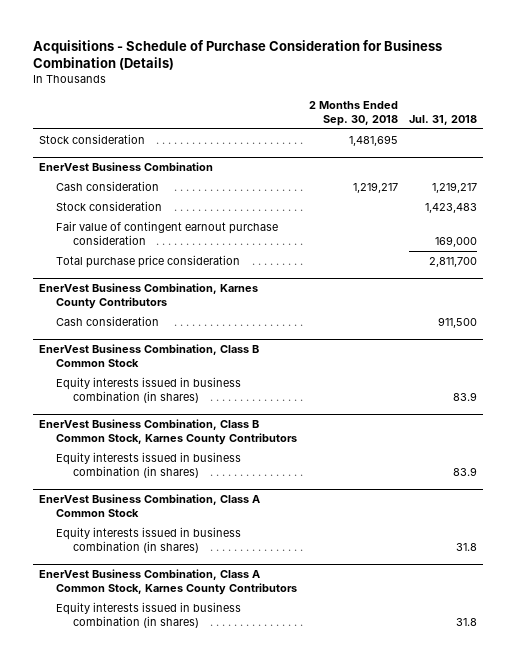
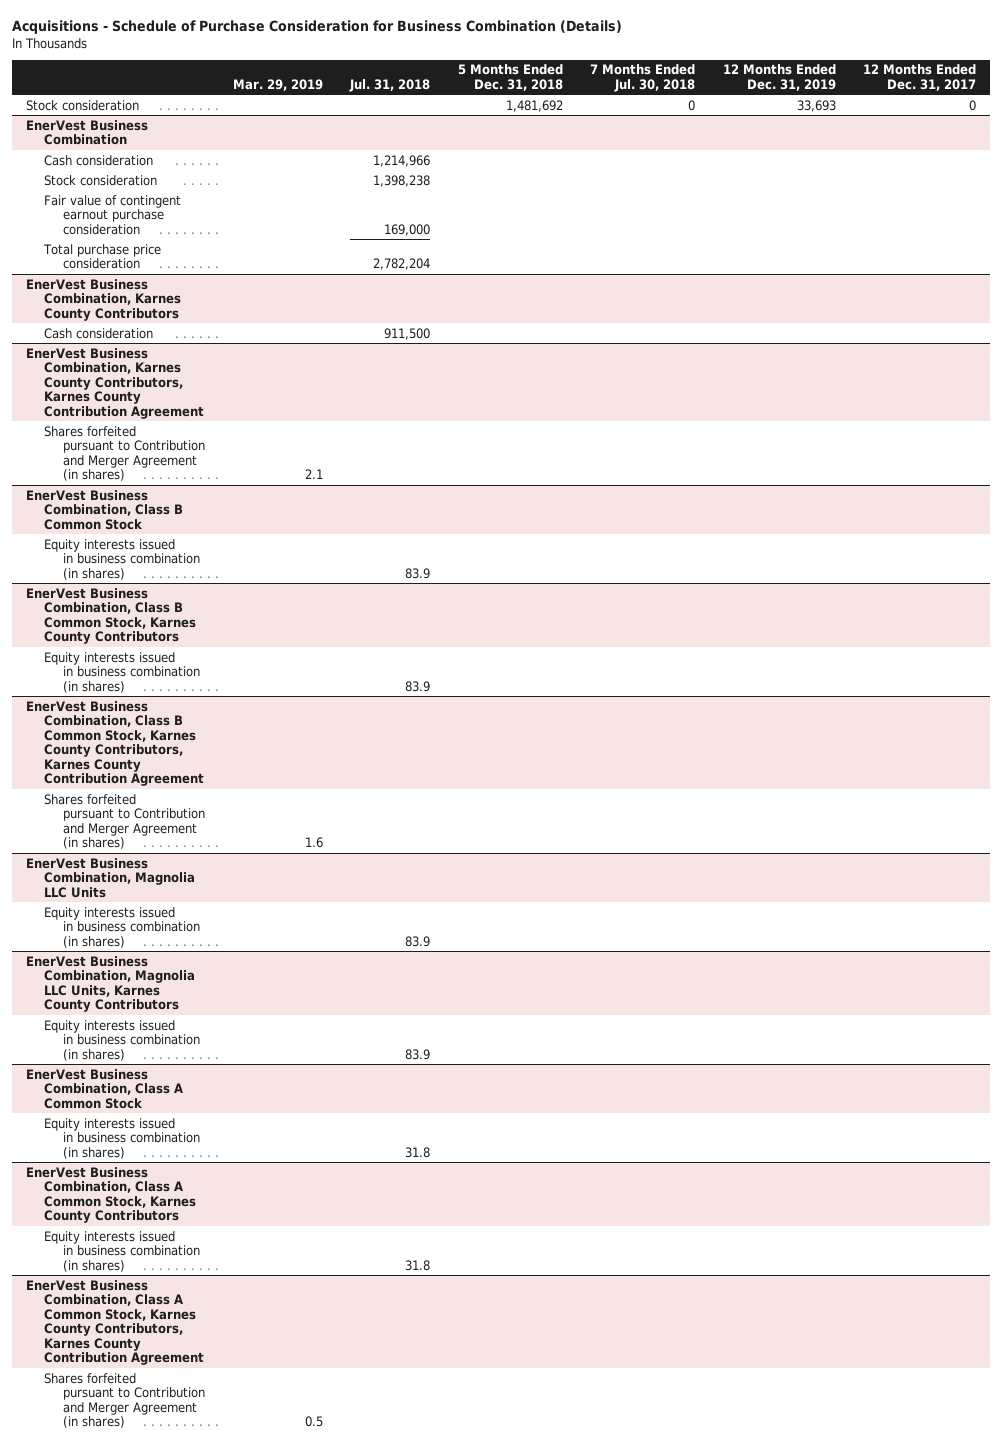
[308,100,398,126] 2 Months Ended Sep. 30, 2018 -> none
none -> [232,78,323,91] Mar. 29, 2019
none -> [457,64,563,91] 5 Months Ended Dec. 31, 2018
none -> [590,64,696,92] 7 Months Ended Jul. 30, 2018
none -> [722,64,836,91] 12 Months Ended Dec. 31, 2019
none -> [862,64,976,91] 12 Months Ended Dec. 31, 2017
[432,182,478,194] 1,219,217 -> [373,154,431,167] 1,214,966
[425,203,478,214] 1,423,483 -> [373,174,431,187] 1,398,238
[429,257,478,268] 2,811,700 -> [373,258,431,271] 2,782,204
none -> [25,347,205,419] EnerVest Business Combination, Karnes County Contributors, Karnes County Contribution Agreement
none -> [44,425,206,482] Shares forfeited pursuant to Contribution and Merger Agreement (in shares)
none -> [25,700,205,787] EnerVest Business Combination, Class B Common Stock, Karnes County Contributors, Karnes County Contribution Agreement
none -> [44,793,206,850] Shares forfeited pursuant to Contribution and Merger Agreement (in shares)
none -> [25,857,196,898] EnerVest Business Combination, Magnolia LLC Units
none -> [44,906,201,948] Equity interests issued in business combination (in shares)
none -> [25,955,196,1013] EnerVest Business Combination, Magnolia LLC Units, Karnes County Contributors
none -> [44,1019,201,1061] Equity interests issued in business combination (in shares)
none -> [25,1279,205,1366] EnerVest Business Combination, Class A Common Stock, Karnes County Contributors, Karnes County Contribution Agreement
none -> [44,1372,206,1429] Shares forfeited pursuant to Contribution and Merger Agreement (in shares)

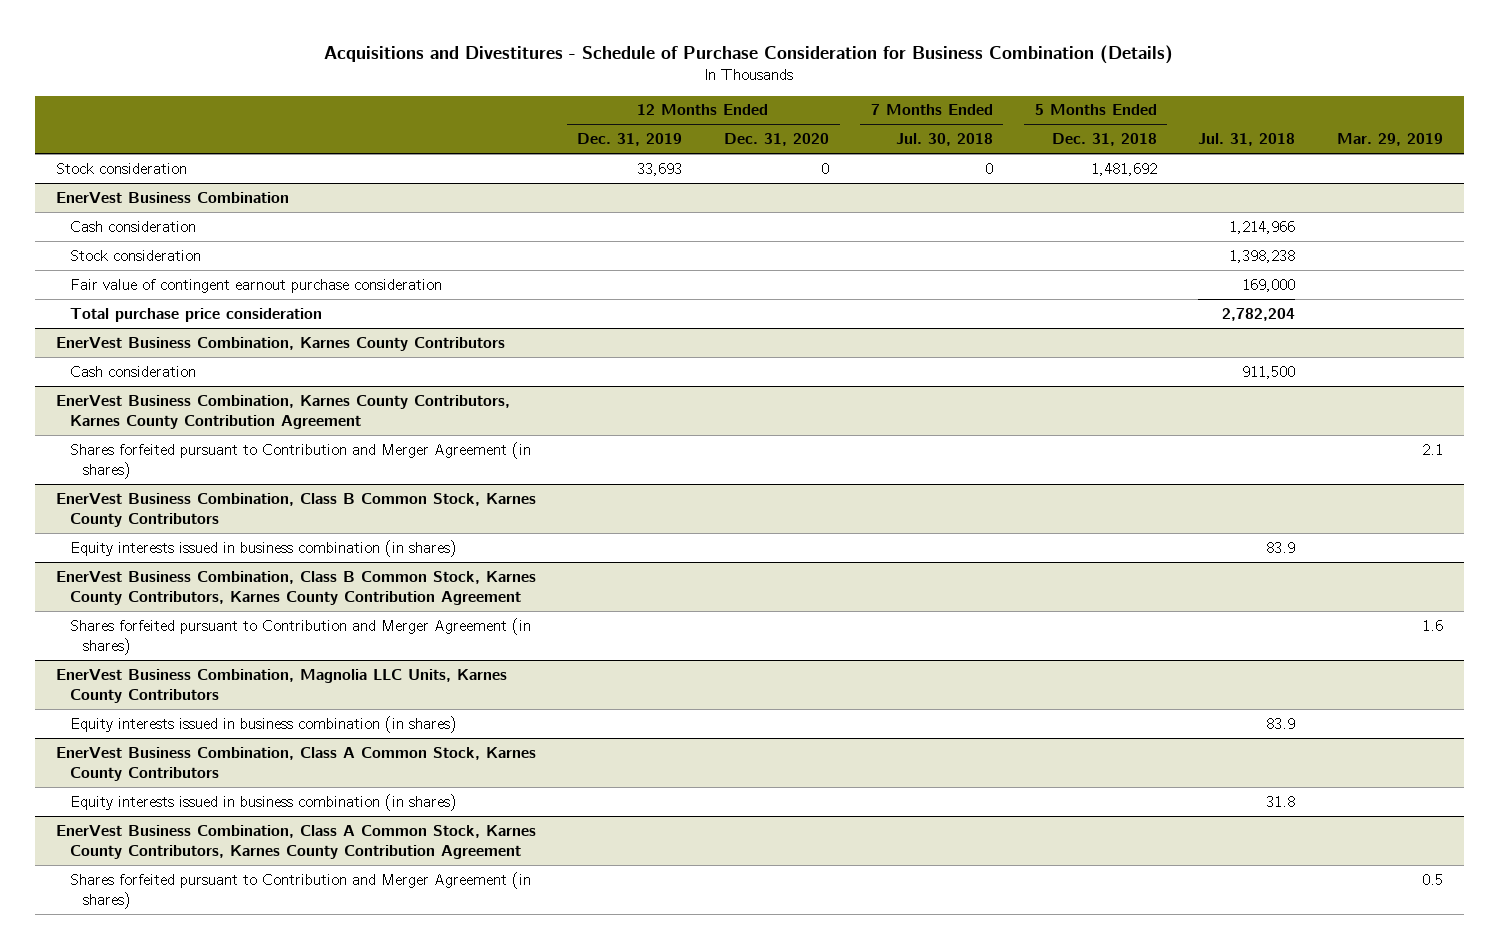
[11,19,622,34] Acquisitions - Schedule of Purchase Consideration for Business Combination (Details) -> [324,45,1174,65] Acquisitions and Divestitures - Schedule of Purchase Consideration for Business Combination (Details)
[862,64,976,91] 12 Months Ended Dec. 31, 2017 -> none
none -> [724,133,830,147] Dec. 31, 2020
[25,489,184,530] EnerVest Business Combination, Class B Common Stock -> none
[44,538,201,580] Equity interests issued in business combination (in shares) -> none
[25,857,196,898] EnerVest Business Combination, Magnolia LLC Units -> none
[44,906,201,948] Equity interests issued in business combination (in shares) -> none
[25,1068,184,1109] EnerVest Business Combination, Class A Common Stock -> none
[44,1117,201,1159] Equity interests issued in business combination (in shares) -> none

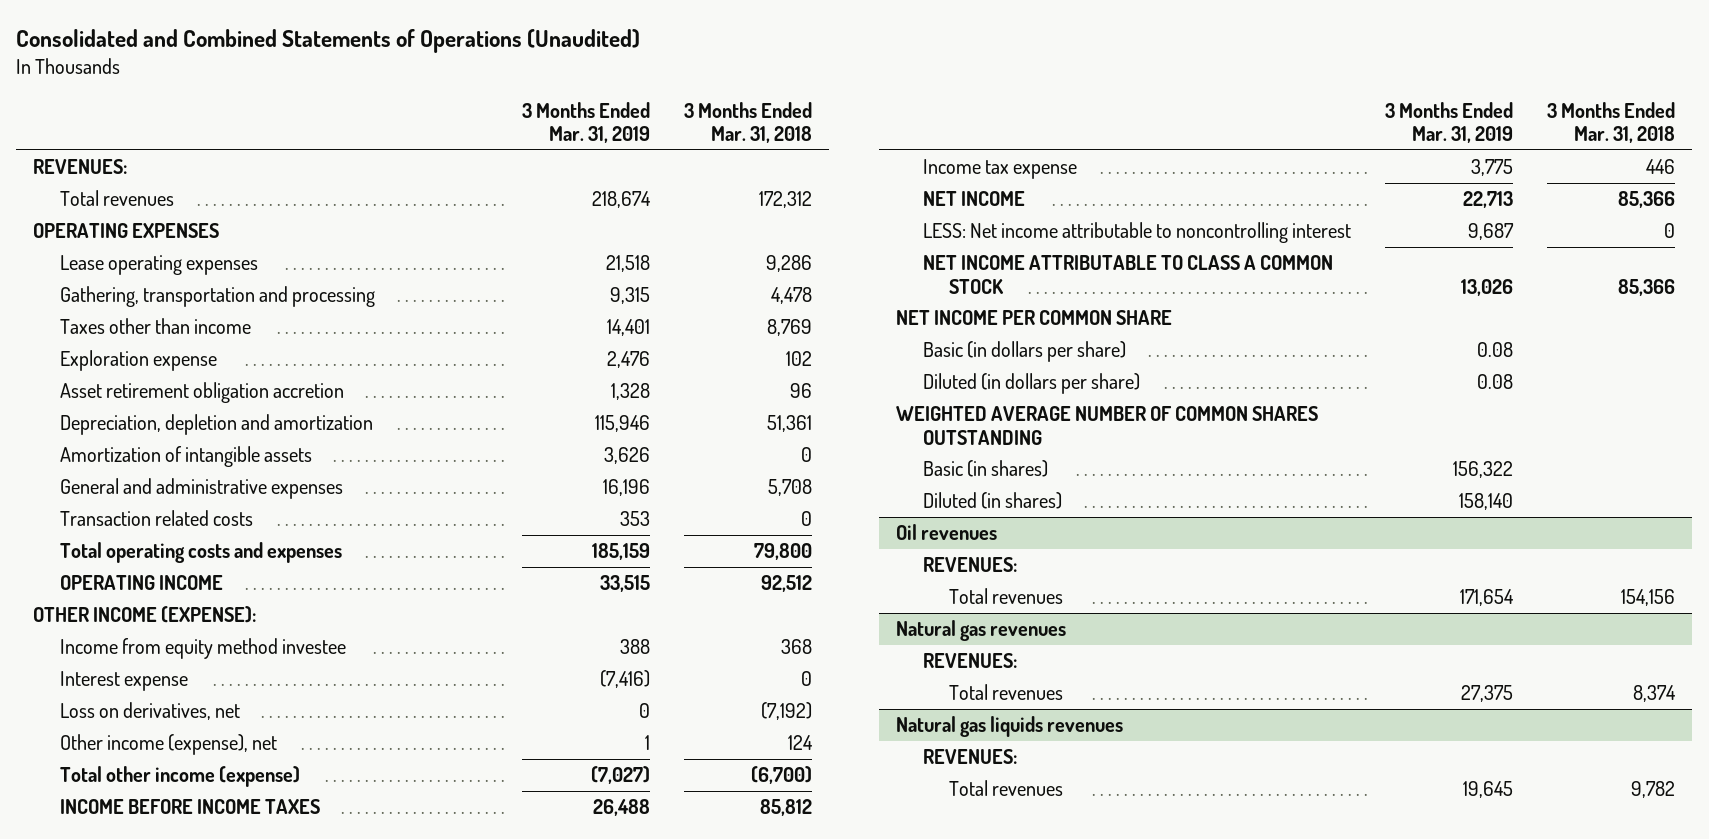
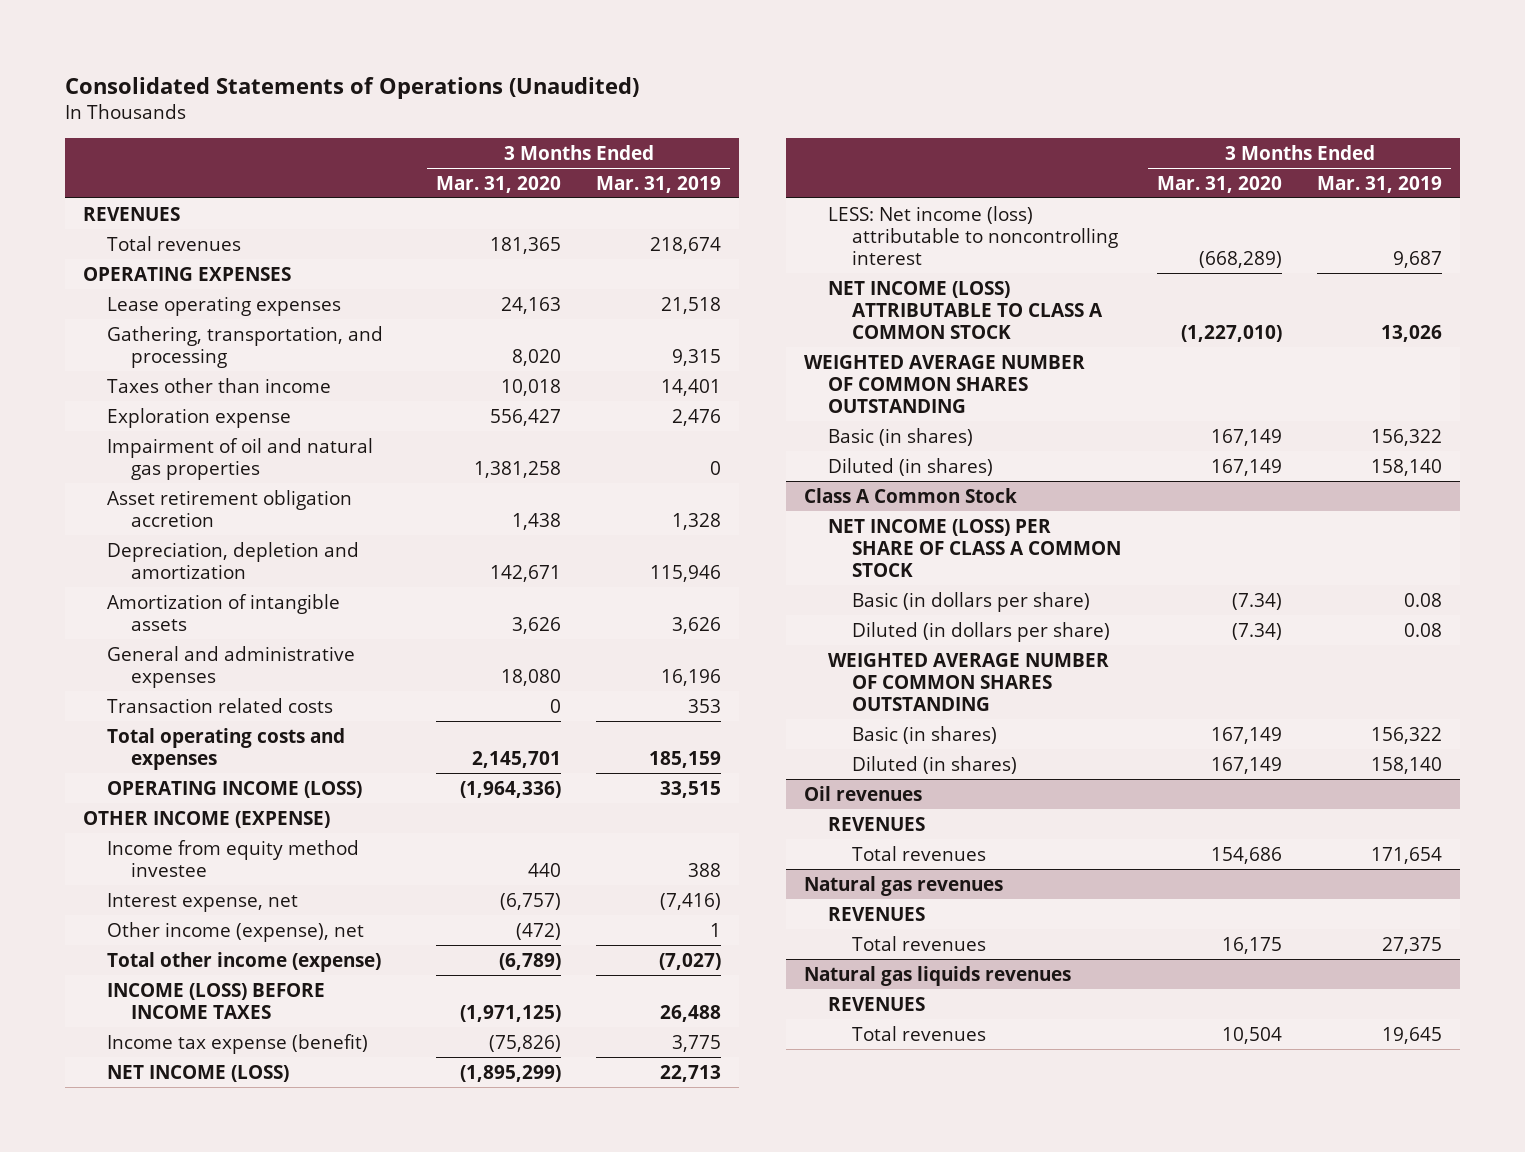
[16,29,641,54] Consolidated and Combined Statements of Operations (Unaudited) -> [65,77,640,100] Consolidated Statements of Operations (Unaudited)
[684,101,813,144] 3 Months Ended Mar. 31, 2018 -> none
none -> [435,175,561,193] Mar. 31, 2020
[33,159,128,175] REVENUES: -> [82,206,180,221] REVENUES
[59,286,375,308] Gathering, transportation and processing -> [107,325,384,368] Gathering, transportation, and processing
none -> [107,437,374,480] Impairment of oil and natural gas properties
[59,575,223,591] OPERATING INCOME -> [107,780,363,798] OPERATING INCOME (LOSS)
[33,606,257,624] OTHER INCOME (EXPENSE): -> [82,810,330,828] OTHER INCOME (EXPENSE)
[59,702,240,721] Loss on derivatives, net -> none
[59,671,188,692] Interest expense -> [107,892,299,912] Interest expense, net
[59,799,320,815] INCOME BEFORE INCOME TAXES -> [107,982,326,1019] INCOME (LOSS) BEFORE INCOME TAXES
[922,159,1077,180] Income tax expense -> [107,1033,369,1054] Income tax expense (benefit)
[922,191,1025,207] NET INCOME -> [107,1064,290,1082] NET INCOME (LOSS)
[922,222,1351,244] LESS: Net income attributable to noncontrolling interest -> [828,205,1119,265] LESS: Net income (loss) attributable to noncontrolling interest
[922,255,1333,294] NET INCOME ATTRIBUTABLE TO CLASS A COMMON STOCK -> [828,280,1104,339] NET INCOME (LOSS) ATTRIBUTABLE TO CLASS A COMMON STOCK
none -> [803,354,1085,413] WEIGHTED AVERAGE NUMBER OF COMMON SHARES OUTSTANDING
none -> [828,427,974,446] Basic (in shares)
none -> [828,457,994,476] Diluted (in shares)
none -> [803,487,1017,503] Class A Common Stock
[896,310,1173,326] NET INCOME PER COMMON SHARE -> [828,518,1122,577] NET INCOME (LOSS) PER SHARE OF CLASS A COMMON STOCK
[922,557,1017,573] REVENUES: -> [828,816,926,831] REVENUES
[922,653,1017,669] REVENUES: -> [828,906,926,921] REVENUES
[922,749,1017,765] REVENUES: -> [828,996,926,1011] REVENUES

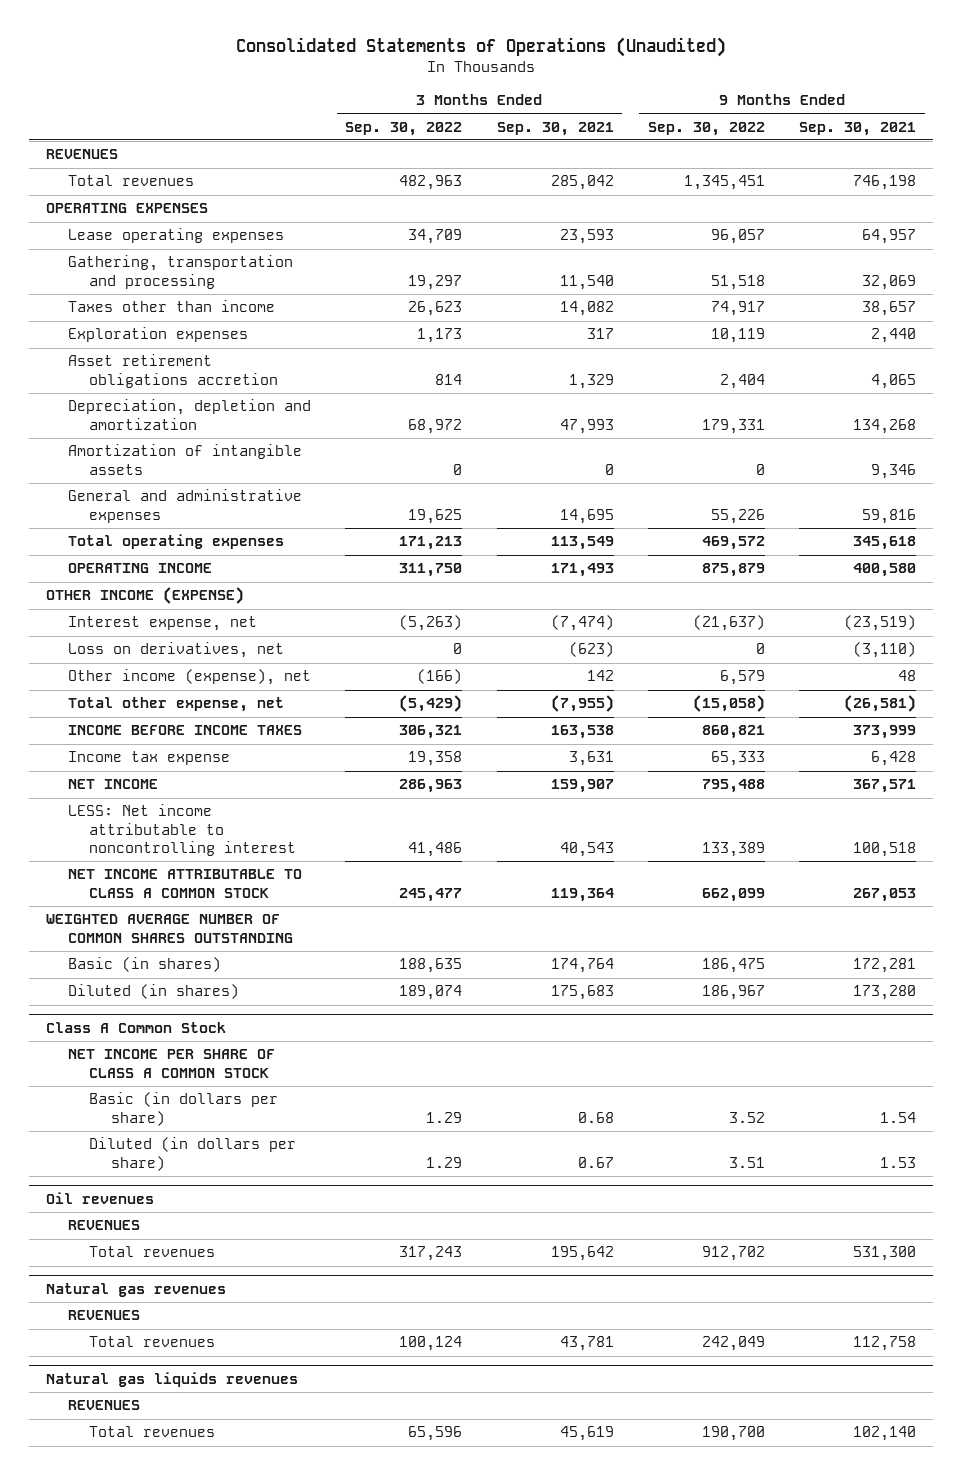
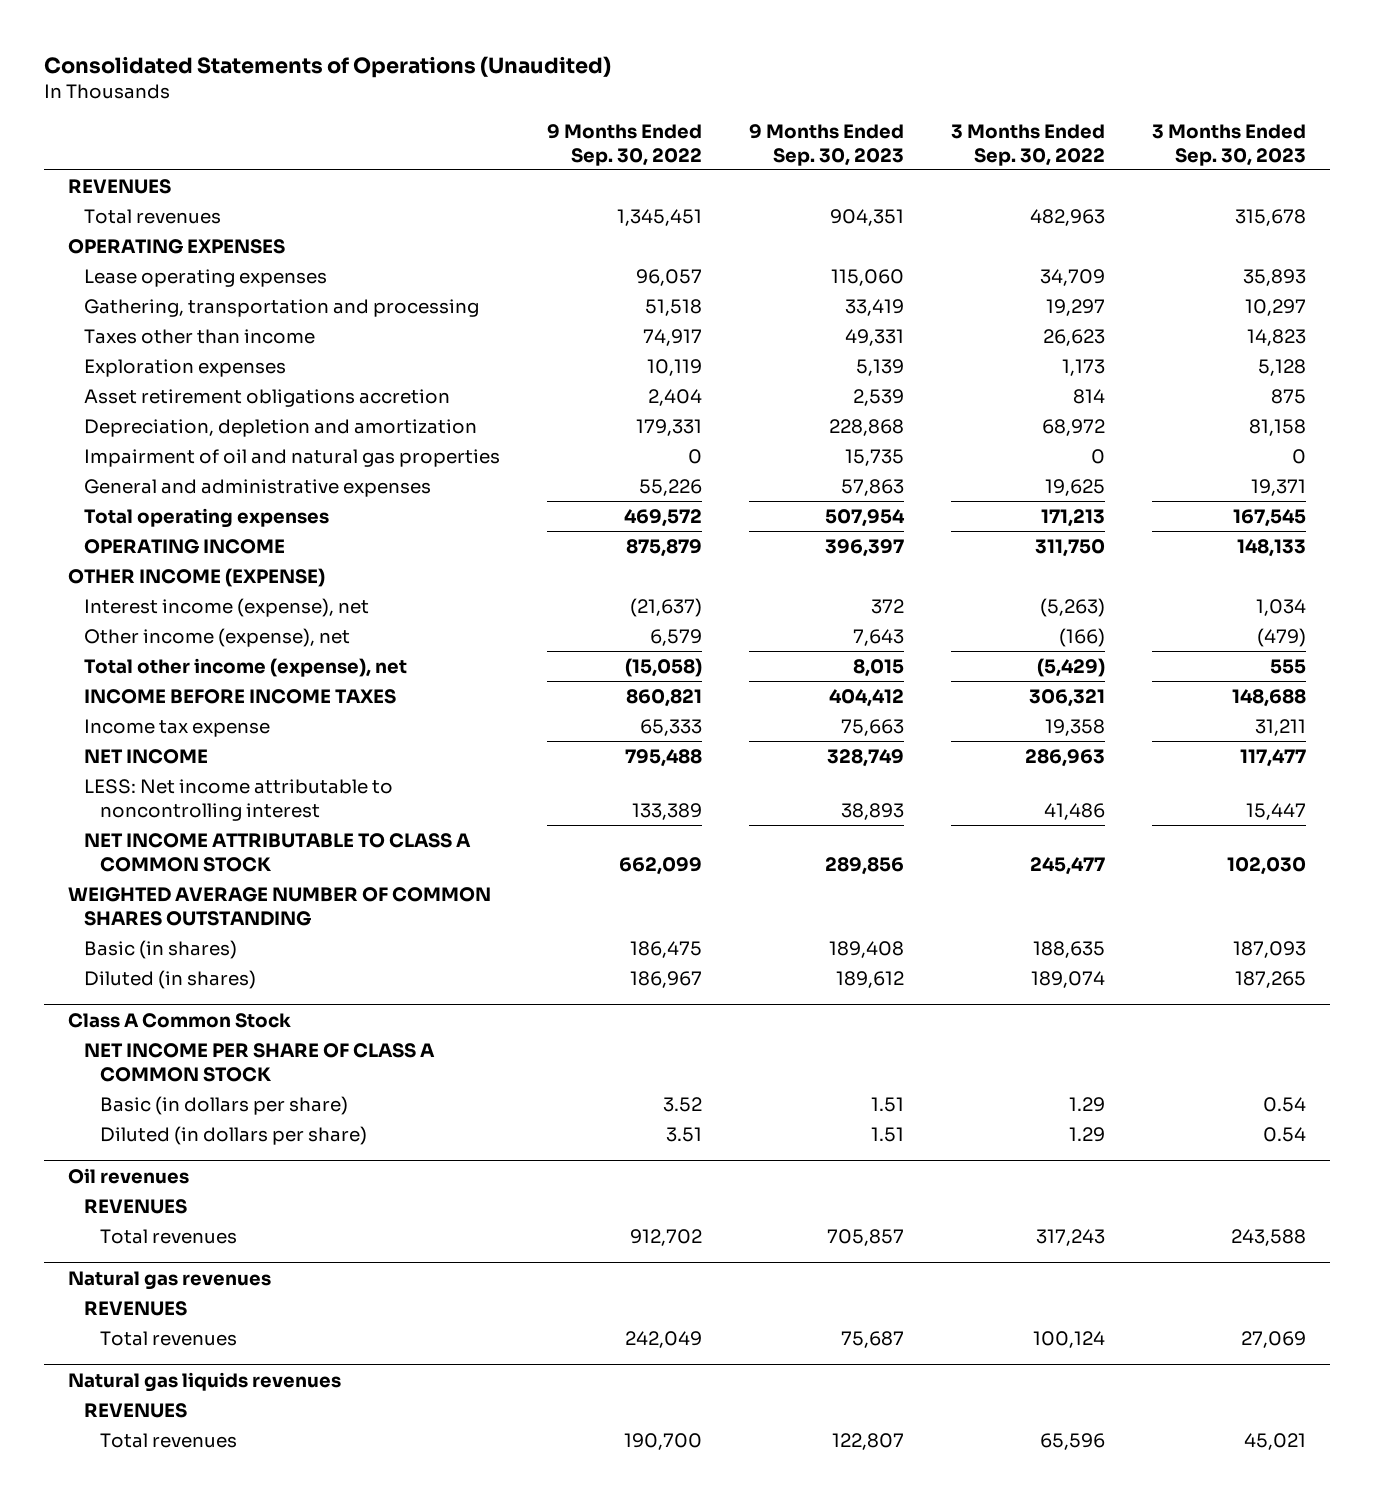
[496,121,614,136] Sep. 30, 2021 -> none
[799,121,917,136] Sep. 30, 2021 -> none
none -> [749,123,905,166] 9 Months Ended Sep. 30, 2023
none -> [1152,123,1307,166] 3 Months Ended Sep. 30, 2023
[67,444,302,475] Amortization of intangible assets -> none
none -> [83,448,500,467] Impairment of oil and natural gas properties
[67,642,284,659] Loss on derivatives, net -> none
[67,616,257,632] Interest expense, net -> [83,597,369,617] Interest income (expense), net
[67,697,284,713] Total other expense, net -> [83,657,407,677] Total other income (expense), net

